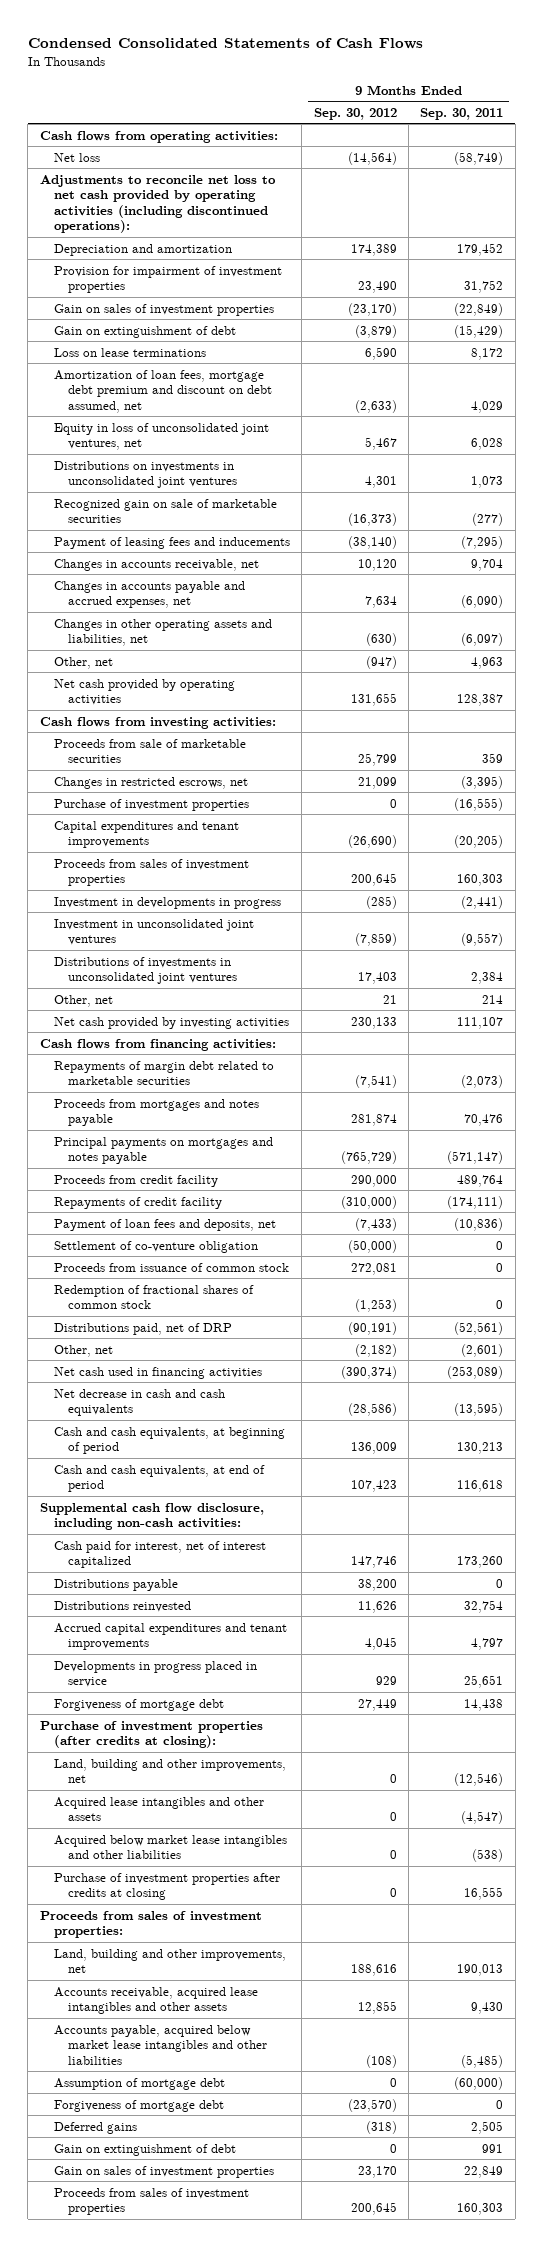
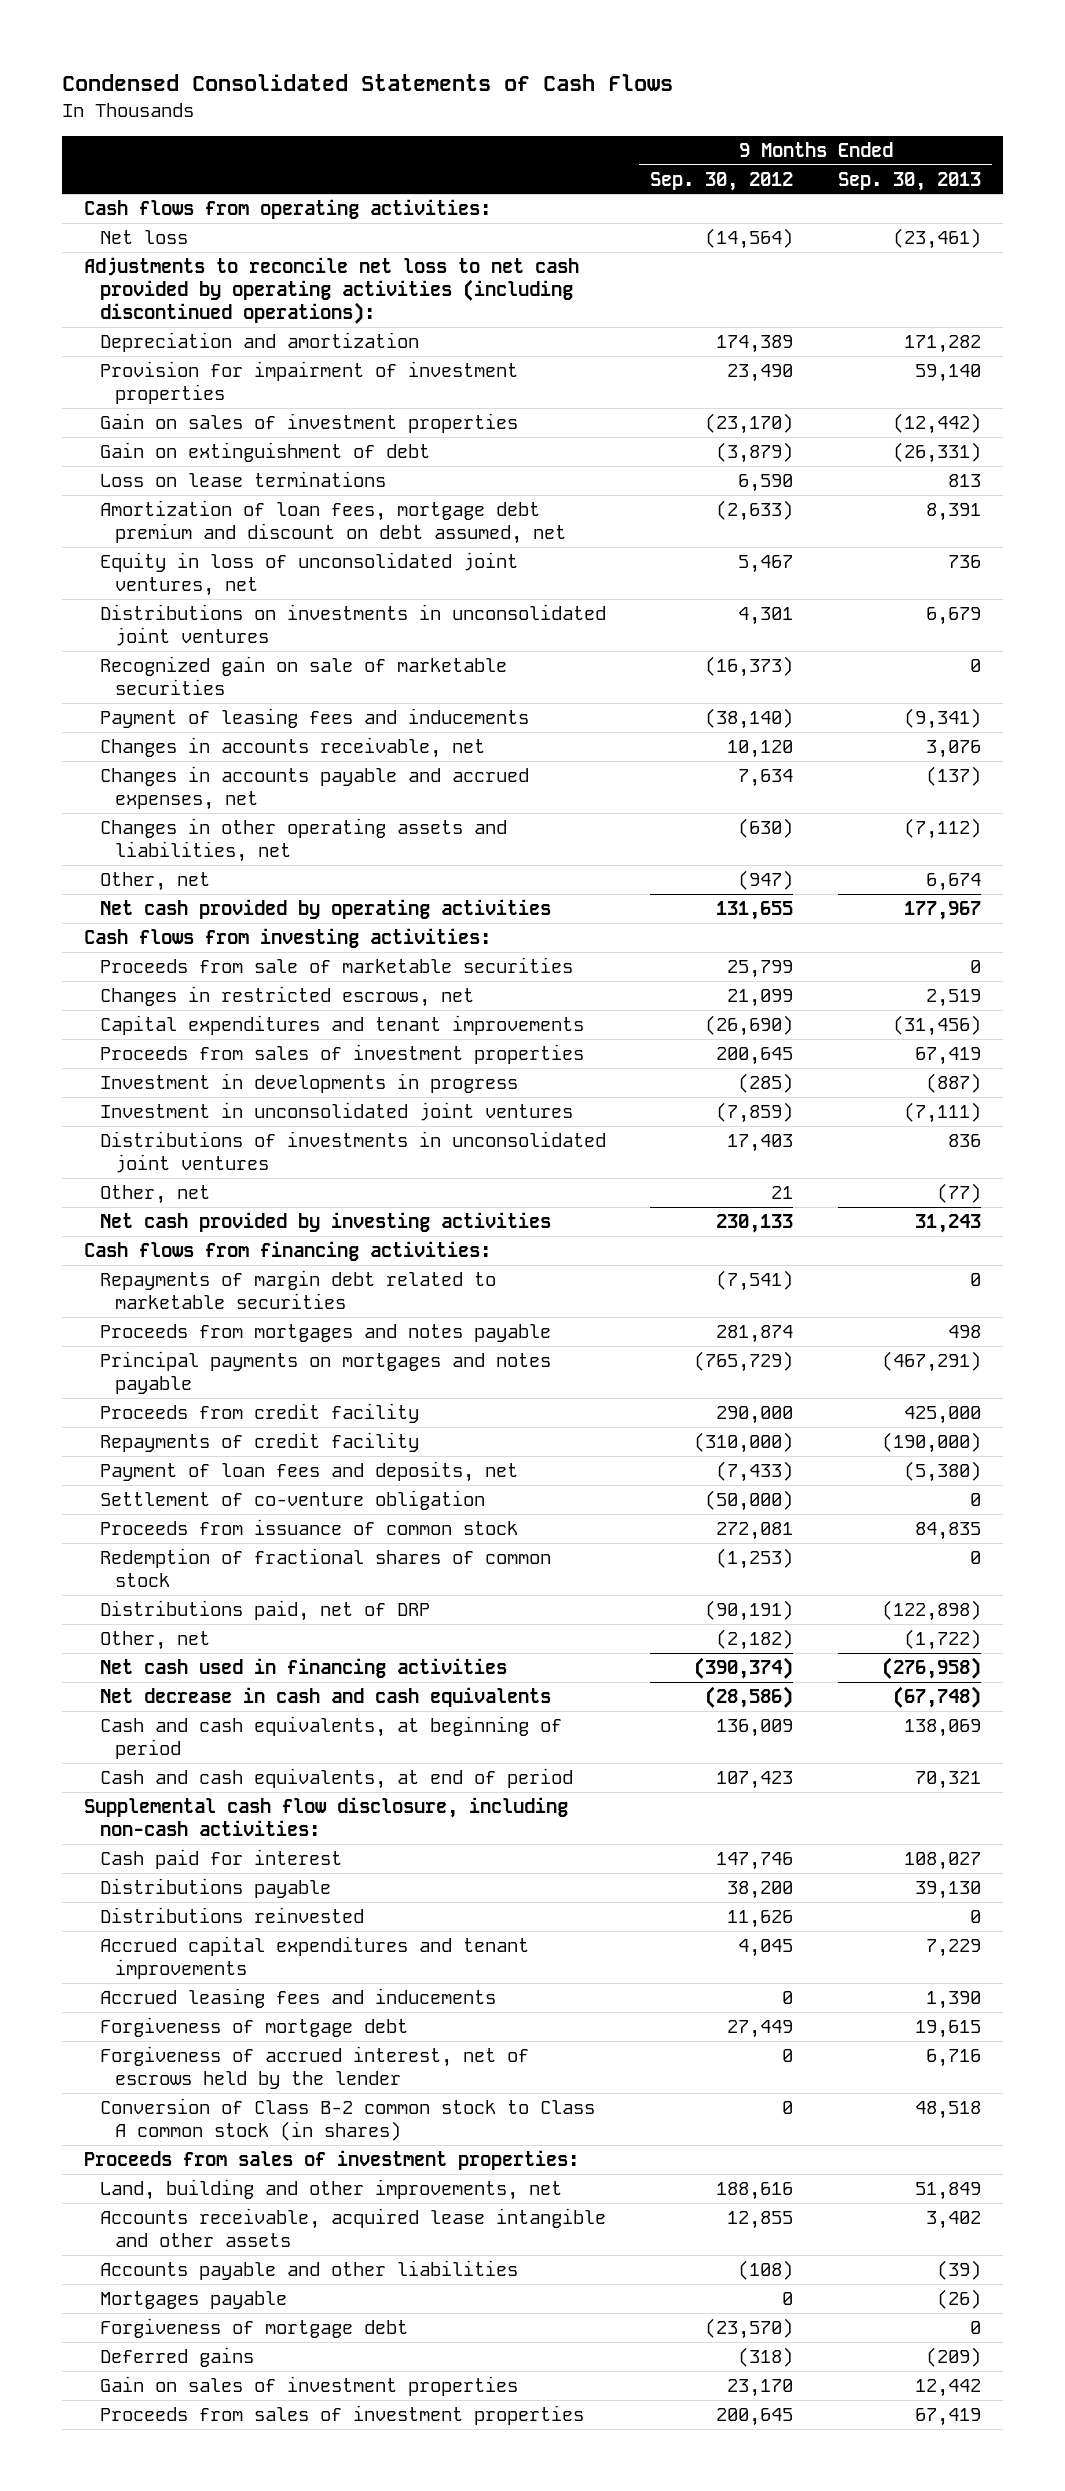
[420,107,504,120] Sep. 30, 2011 -> none
none -> [837,171,981,191] Sep. 30, 2013
[53,798,249,811] Purchase of investment properties -> none
[53,1540,266,1569] Cash paid for interest, net of interest capitalized -> [99,1849,342,1870] Cash paid for interest
[53,1660,257,1688] Developments in progress placed in service -> none
none -> [99,1988,496,2009] Accrued leasing fees and inducements
[39,1720,263,1749] Purchase of investment properties (after credits at closing): -> none
[53,1758,286,1784] Land, building and other improvements, net -> none
[53,1796,264,1822] Acquired lease intangibles and other assets -> none
[53,1834,287,1860] Acquired below market lease intangibles and other liabilities -> none
[53,1872,280,1901] Purchase of investment properties after credits at closing -> none
none -> [99,2046,529,2090] Forgiveness of accrued interest, net of escrows held by the lender
none -> [99,2098,595,2142] Conversion of Class B-2 common stock to Class A common stock (in shares)
[53,2077,225,2090] Assumption of mortgage debt -> none
[53,1986,258,2015] Accounts receivable, acquired lease intangibles and other assets -> [99,2208,606,2248] Accounts receivable, acquired lease intangible and other assets
[53,2024,267,2065] Accounts payable, acquired below market lease intangibles and other liabilities -> [99,2260,518,2281] Accounts payable and other liabilities
none -> [99,2291,287,2310] Mortgages payable
[53,2143,236,2156] Gain on extinguishment of debt -> none

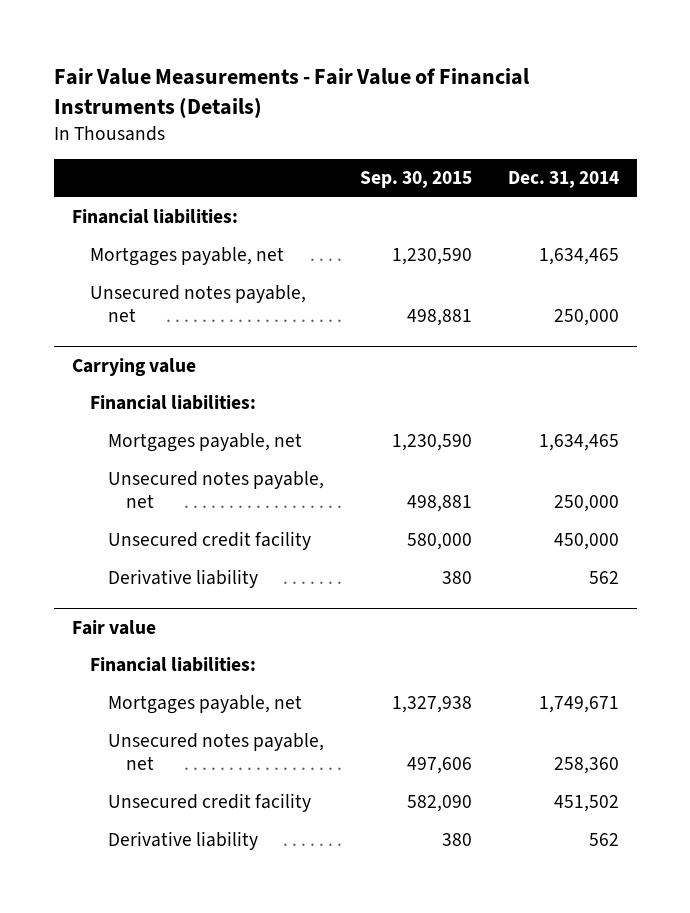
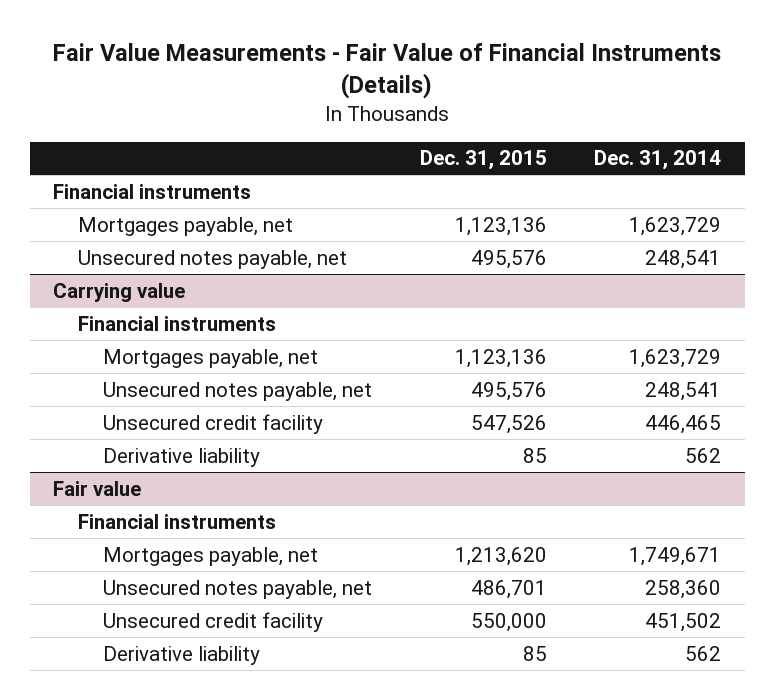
[359,171,472,189] Sep. 30, 2015 -> none
none -> [419,150,547,171] Dec. 31, 2015
[71,209,238,225] Financial liabilities: -> [53,183,252,199] Financial instruments
[538,248,619,266] 1,634,465 -> [629,216,722,236] 1,623,729
[553,309,619,327] 250,000 -> [645,249,722,269] 248,541
[89,395,256,411] Financial liabilities: -> [78,315,277,331] Financial instruments
[538,434,619,452] 1,634,465 -> [629,348,722,368] 1,623,729
[553,495,619,513] 250,000 -> [645,381,722,401] 248,541
[553,533,619,551] 450,000 -> [645,414,722,434] 446,465
[89,657,256,673] Financial liabilities: -> [78,513,277,529] Financial instruments

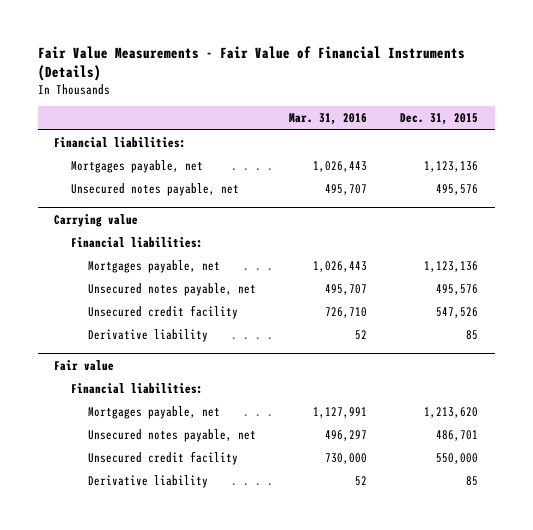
[594,150,722,171] Dec. 31, 2014 -> none
none -> [289,113,368,126] Mar. 31, 2016
[53,183,252,199] Financial instruments -> [54,137,187,149] Financial liabilities:
[78,315,277,331] Financial instruments -> [71,237,204,249] Financial liabilities:
[78,513,277,529] Financial instruments -> [71,383,204,395] Financial liabilities:

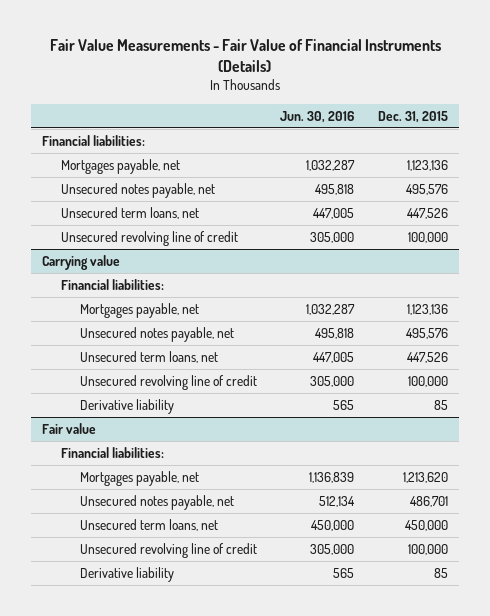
[289,113,368,126] Mar. 31, 2016 -> none
none -> [280,110,355,123] Jun. 30, 2016
none -> [61,207,200,220] Unsecured term loans, net
none -> [61,231,239,247] Unsecured revolving line of credit
[88,305,239,320] Unsecured credit facility -> none
none -> [79,351,218,364] Unsecured term loans, net
none -> [79,375,257,391] Unsecured revolving line of credit
[88,451,239,466] Unsecured credit facility -> none
none -> [79,519,218,532] Unsecured term loans, net
none -> [79,543,257,559] Unsecured revolving line of credit

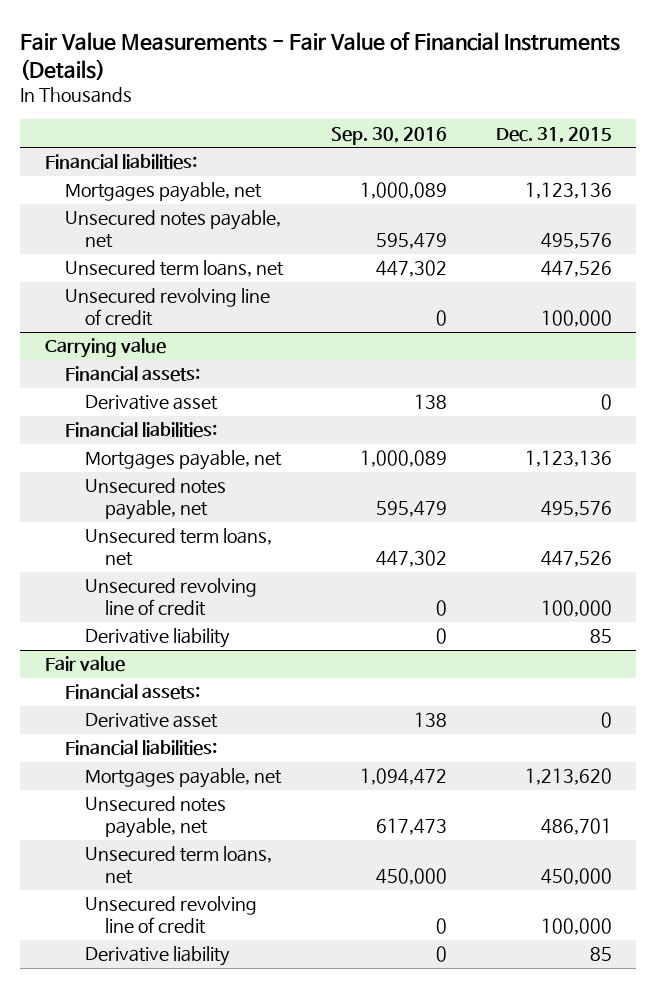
[280,110,355,123] Jun. 30, 2016 -> none
none -> [331,126,448,145] Sep. 30, 2016
none -> [64,366,200,383] Financial assets:
none -> [84,395,218,411] Derivative asset
none -> [64,684,200,701] Financial assets:
none -> [84,713,218,729] Derivative asset

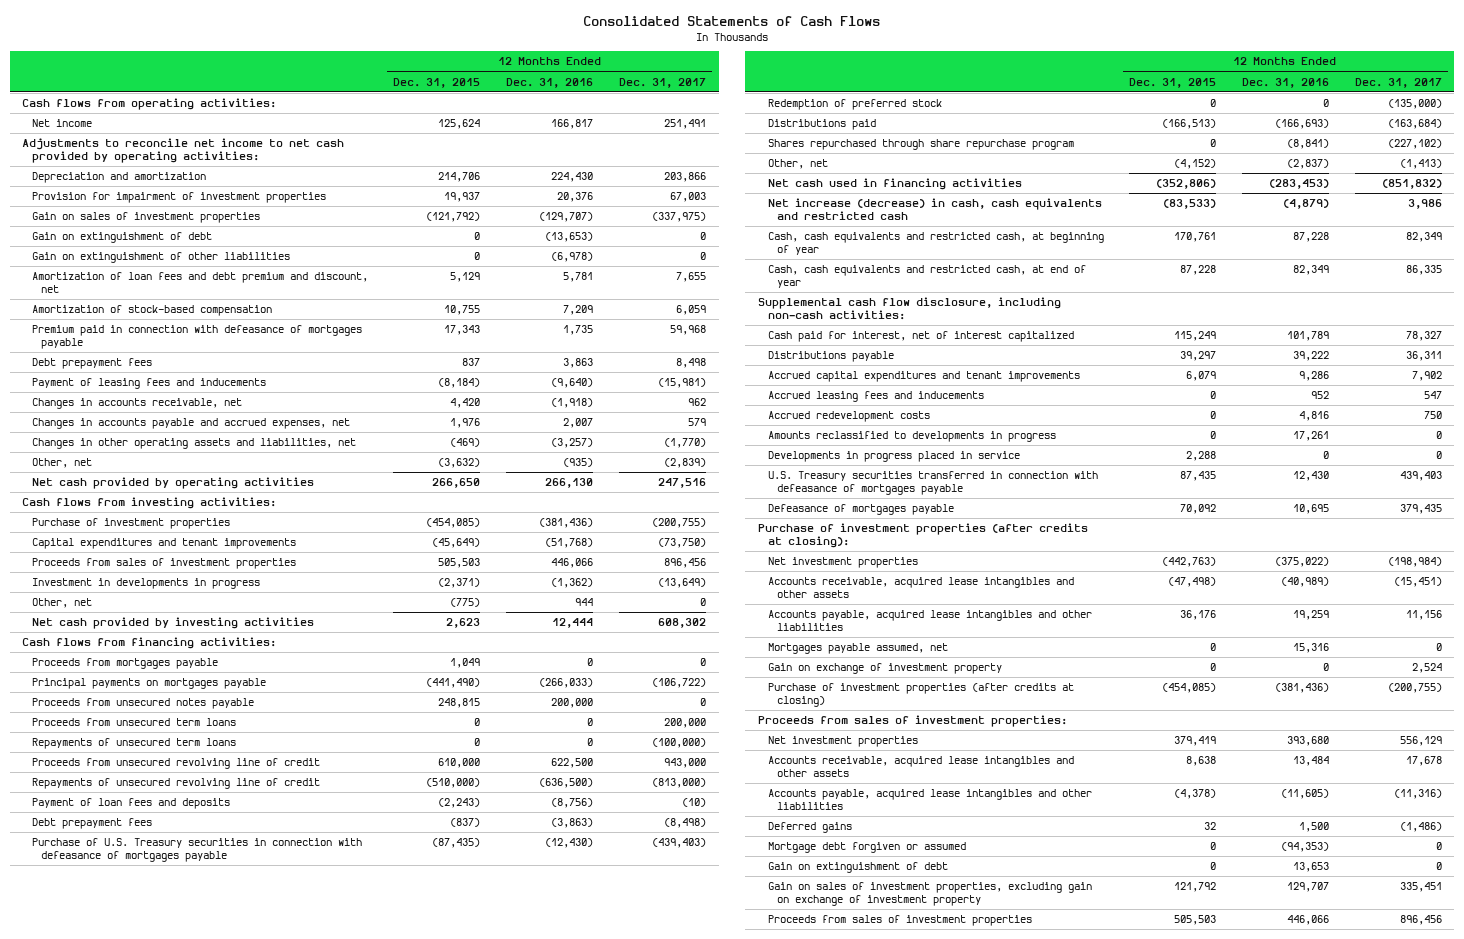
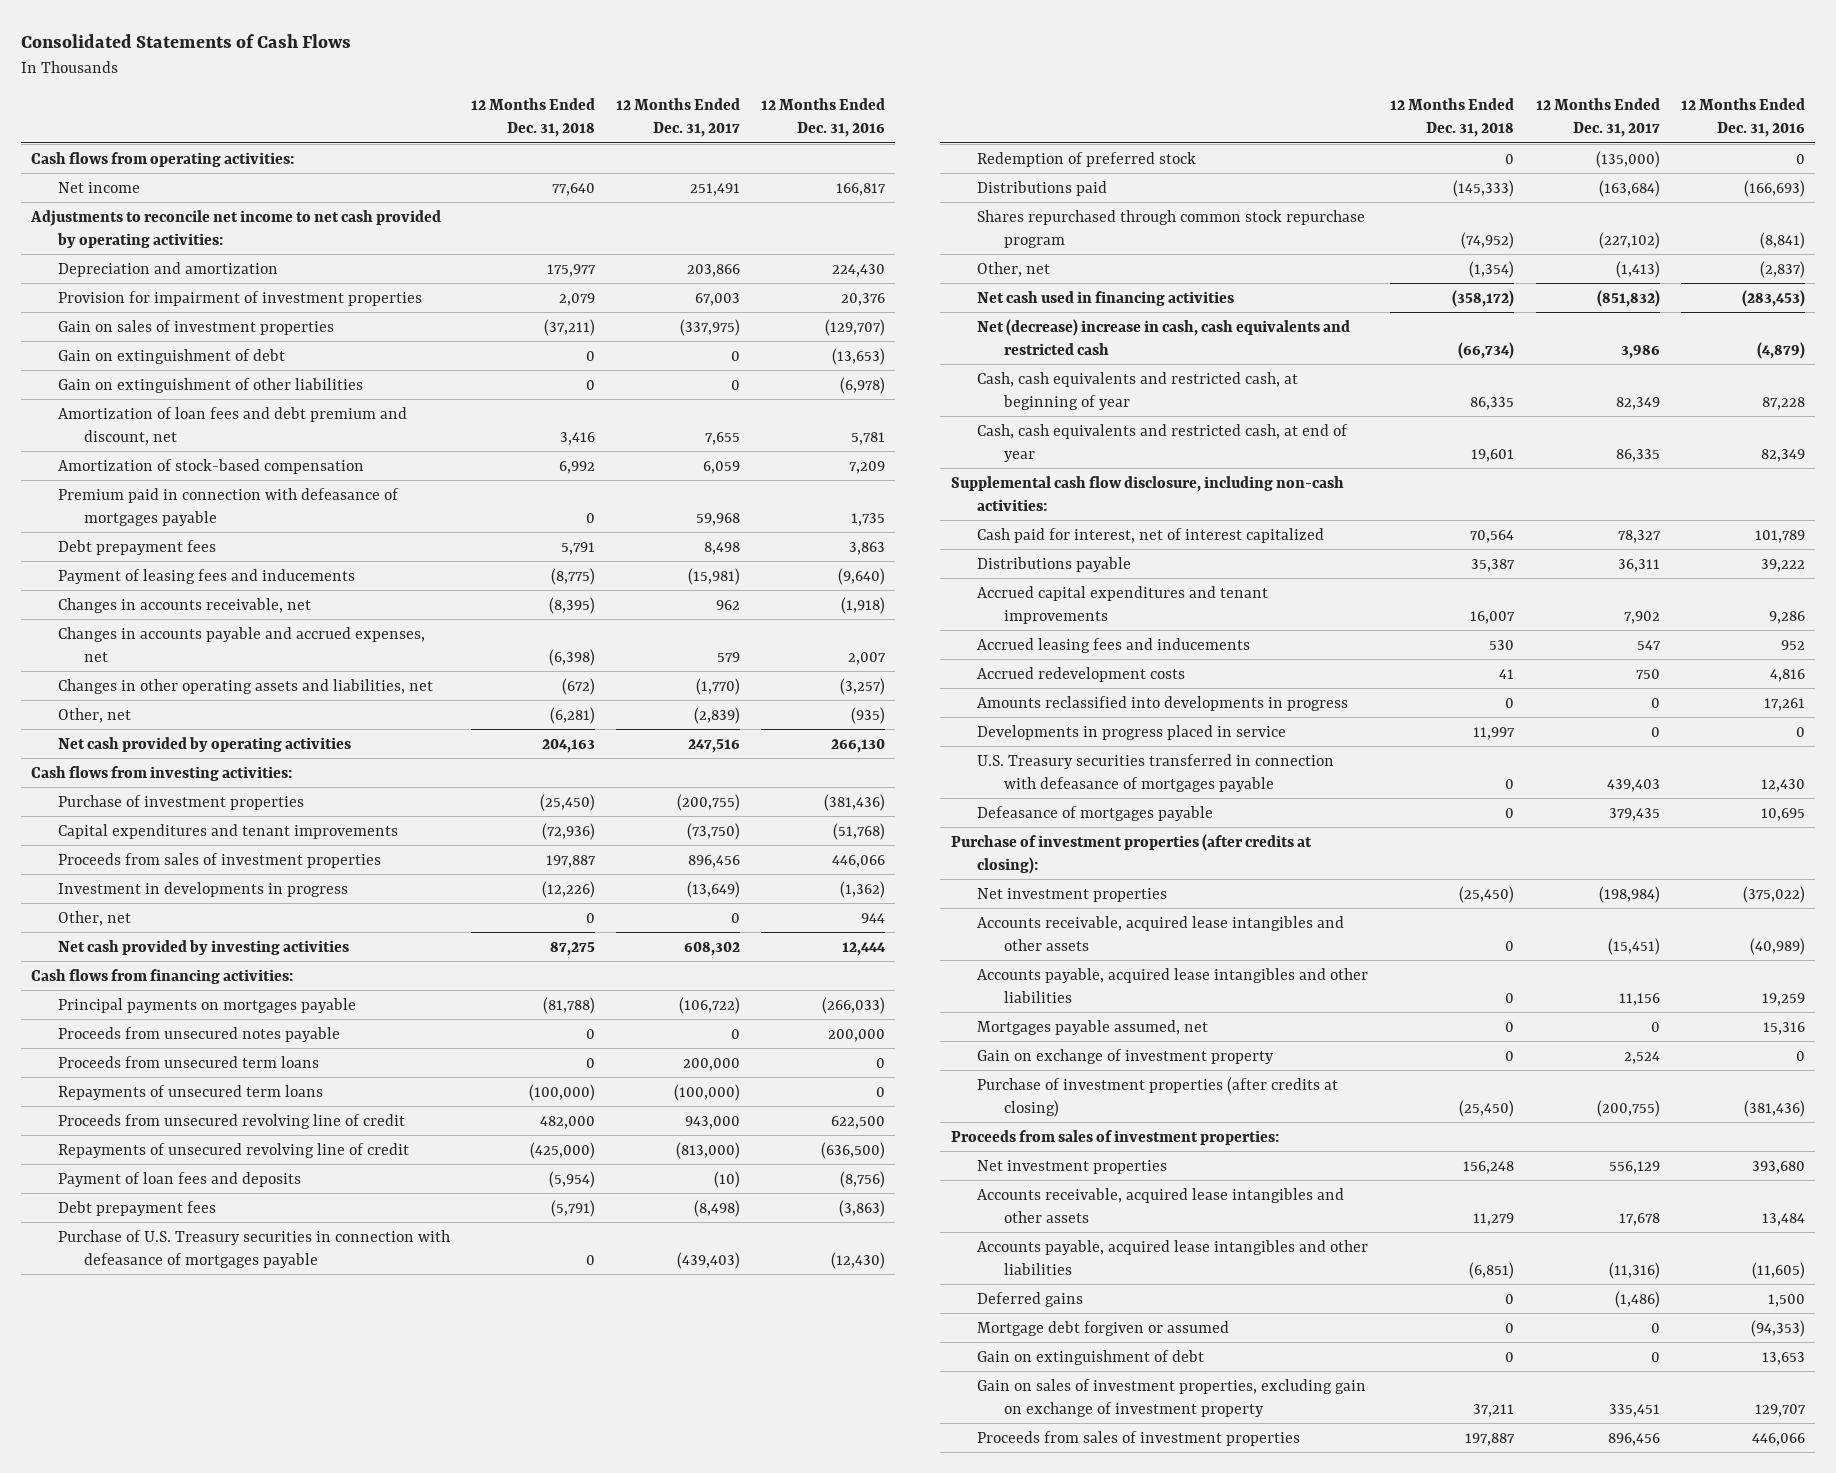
[393,77,481,88] Dec. 31, 2015 -> none
none -> [470,98,595,138] 12 Months Ended Dec. 31, 2018
[31,658,218,670] Proceeds from mortgages payable -> none
[767,139,1074,151] Shares repurchased through share repurchase program -> [977,209,1366,248] Shares repurchased through common stock repurchase program
[767,198,1102,221] Net increase (decrease) in cash, cash equivalents and restricted cash -> [977,318,1351,355] Net (decrease) increase in cash, cash equivalents and restricted cash
[767,431,1056,443] Amounts reclassified to developments in progress -> [977,695,1349,711] Amounts reclassified into developments in progress

